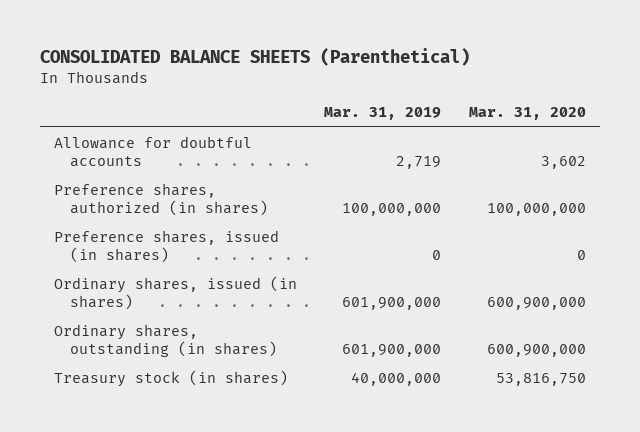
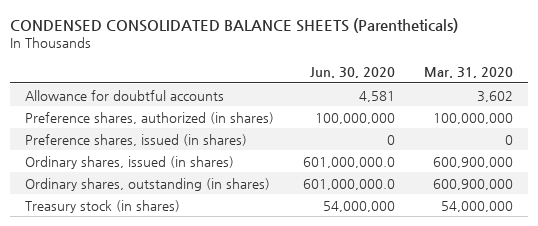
[39,47,470,66] CONSOLIDATED BALANCE SHEETS (Parenthetical) -> [10,18,459,34] CONDENSED CONSOLIDATED BALANCE SHEETS (Parentheticals)
[324,107,442,121] Mar. 31, 2019 -> none
none -> [310,66,396,78] Jun. 30, 2020
[495,372,586,386] 53,816,750 -> [441,200,514,212] 54,000,000

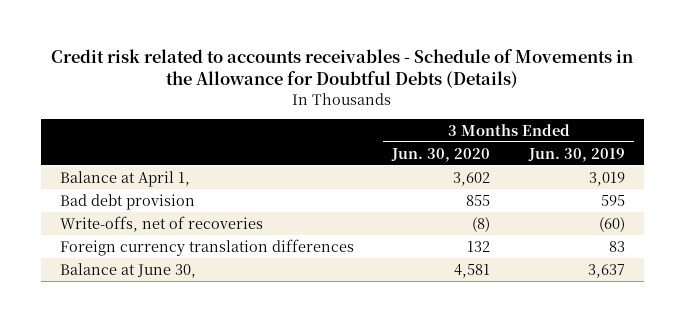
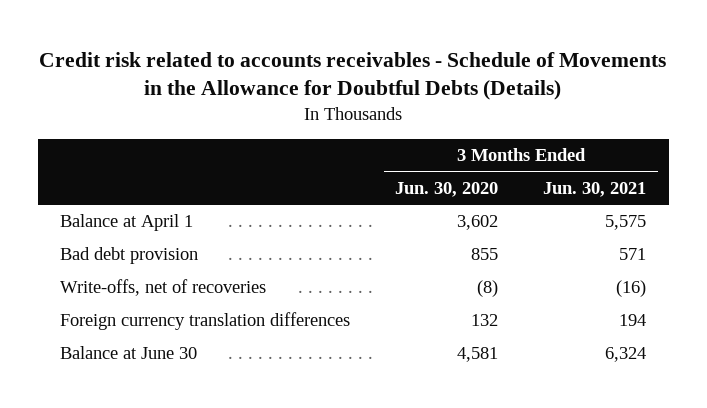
[527,147,625,162] Jun. 30, 2019 -> none
none -> [543,182,647,198] Jun. 30, 2021
[60,170,191,187] Balance at April 1, -> [60,214,194,232] Balance at April 1
[60,262,197,278] Balance at June 30, -> [60,346,198,360] Balance at June 30

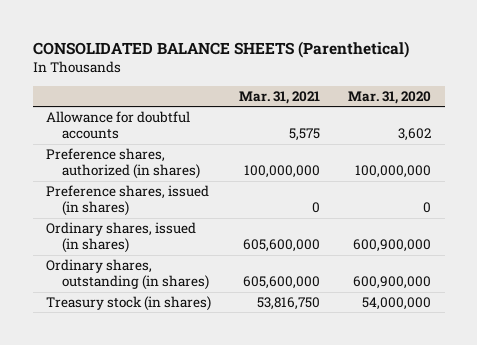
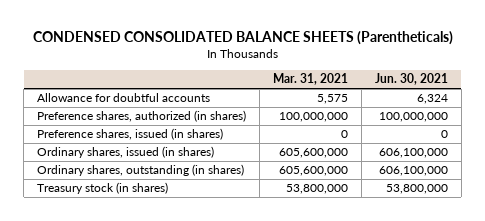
[32,40,409,58] CONSOLIDATED BALANCE SHEETS (Parenthetical) -> [32,31,453,46] CONDENSED CONSOLIDATED BALANCE SHEETS (Parentheticals)
[347,90,431,104] Mar. 31, 2020 -> none
none -> [374,73,448,86] Jun. 30, 2021
[257,297,321,311] 53,816,750 -> [286,184,349,195] 53,800,000

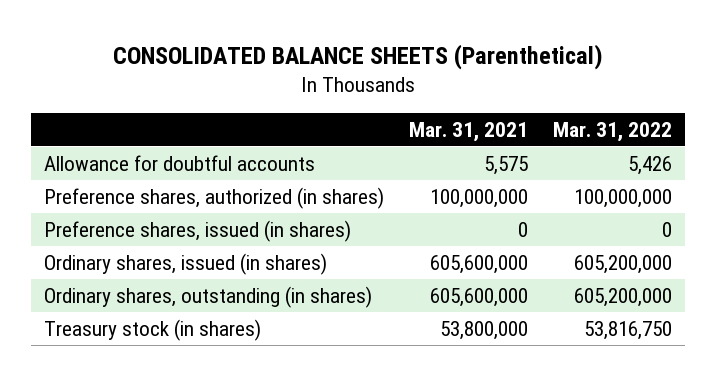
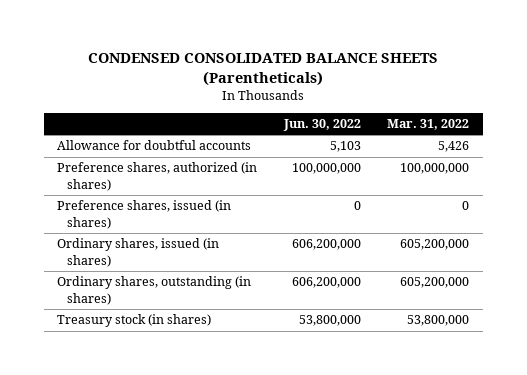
[112,43,603,70] CONSOLIDATED BALANCE SHEETS (Parenthetical) -> [88,53,439,86] CONDENSED CONSOLIDATED BALANCE SHEETS (Parentheticals)
[408,121,528,142] Mar. 31, 2021 -> none
none -> [282,119,361,132] Jun. 30, 2022
[584,320,673,340] 53,816,750 -> [407,315,470,327] 53,800,000

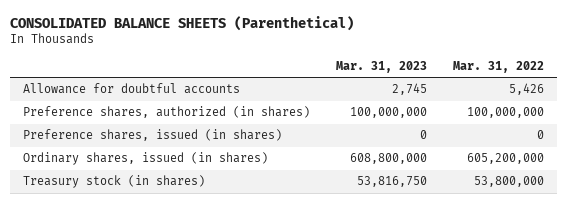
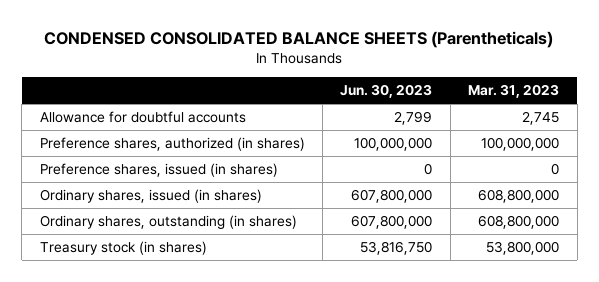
[9,15,354,31] CONSOLIDATED BALANCE SHEETS (Parenthetical) -> [44,30,554,48] CONDENSED CONSOLIDATED BALANCE SHEETS (Parentheticals)
[452,61,544,74] Mar. 31, 2022 -> none
none -> [340,84,433,99] Jun. 30, 2023
none -> [39,215,297,230] Ordinary shares, outstanding (in shares)
[356,176,427,188] 53,816,750 -> [486,241,560,256] 53,800,000

